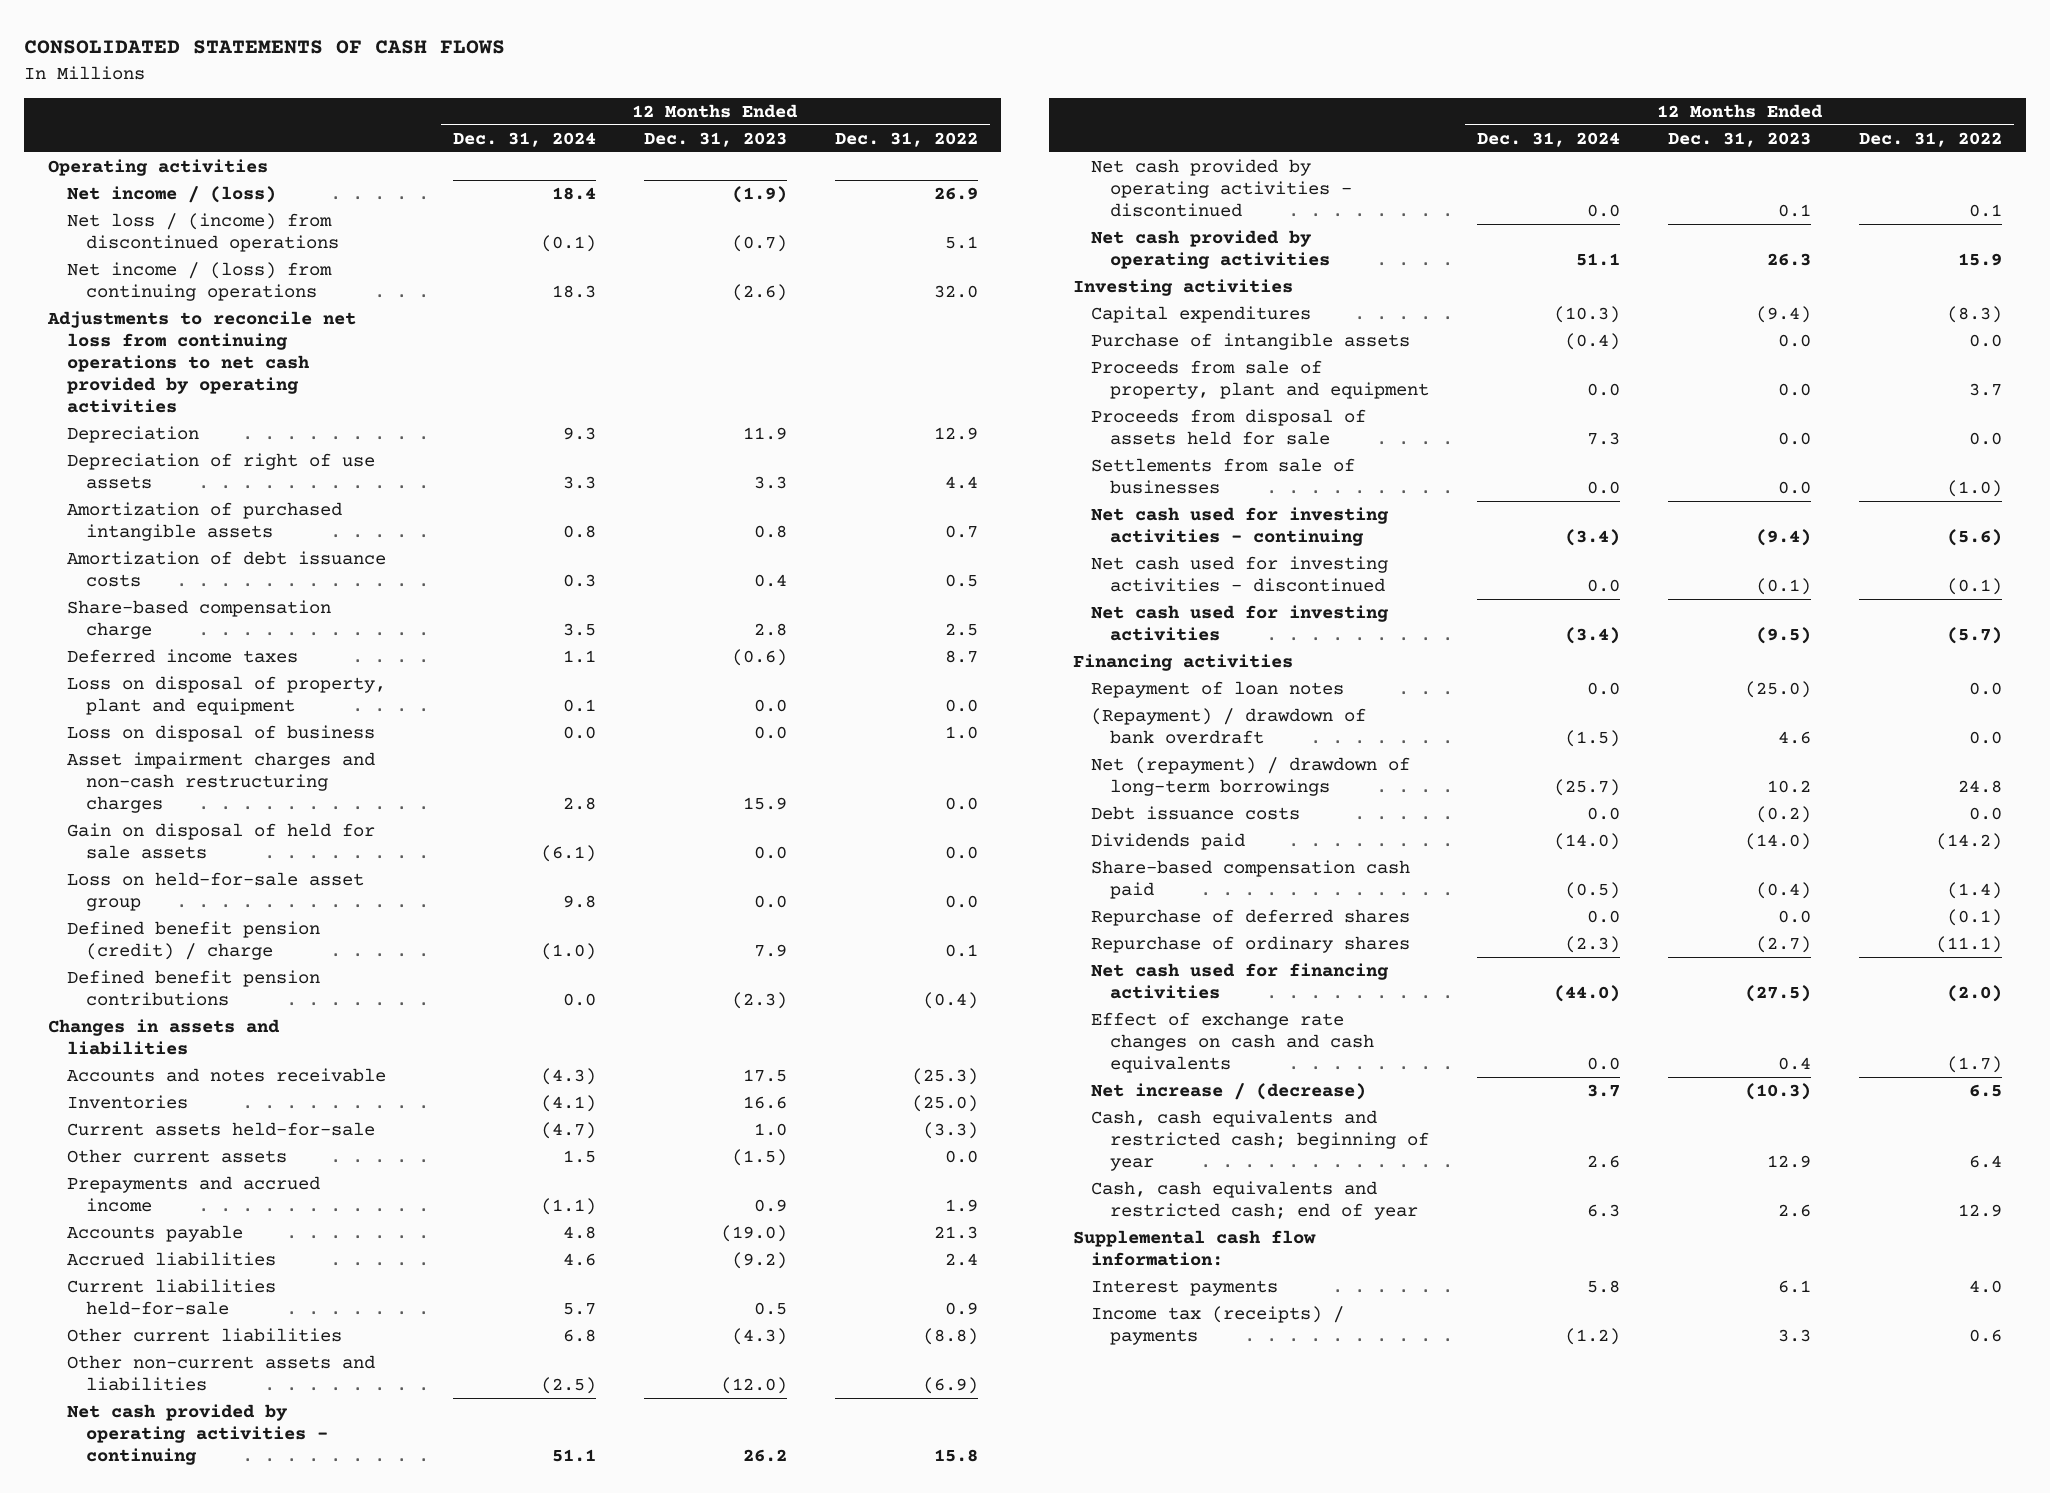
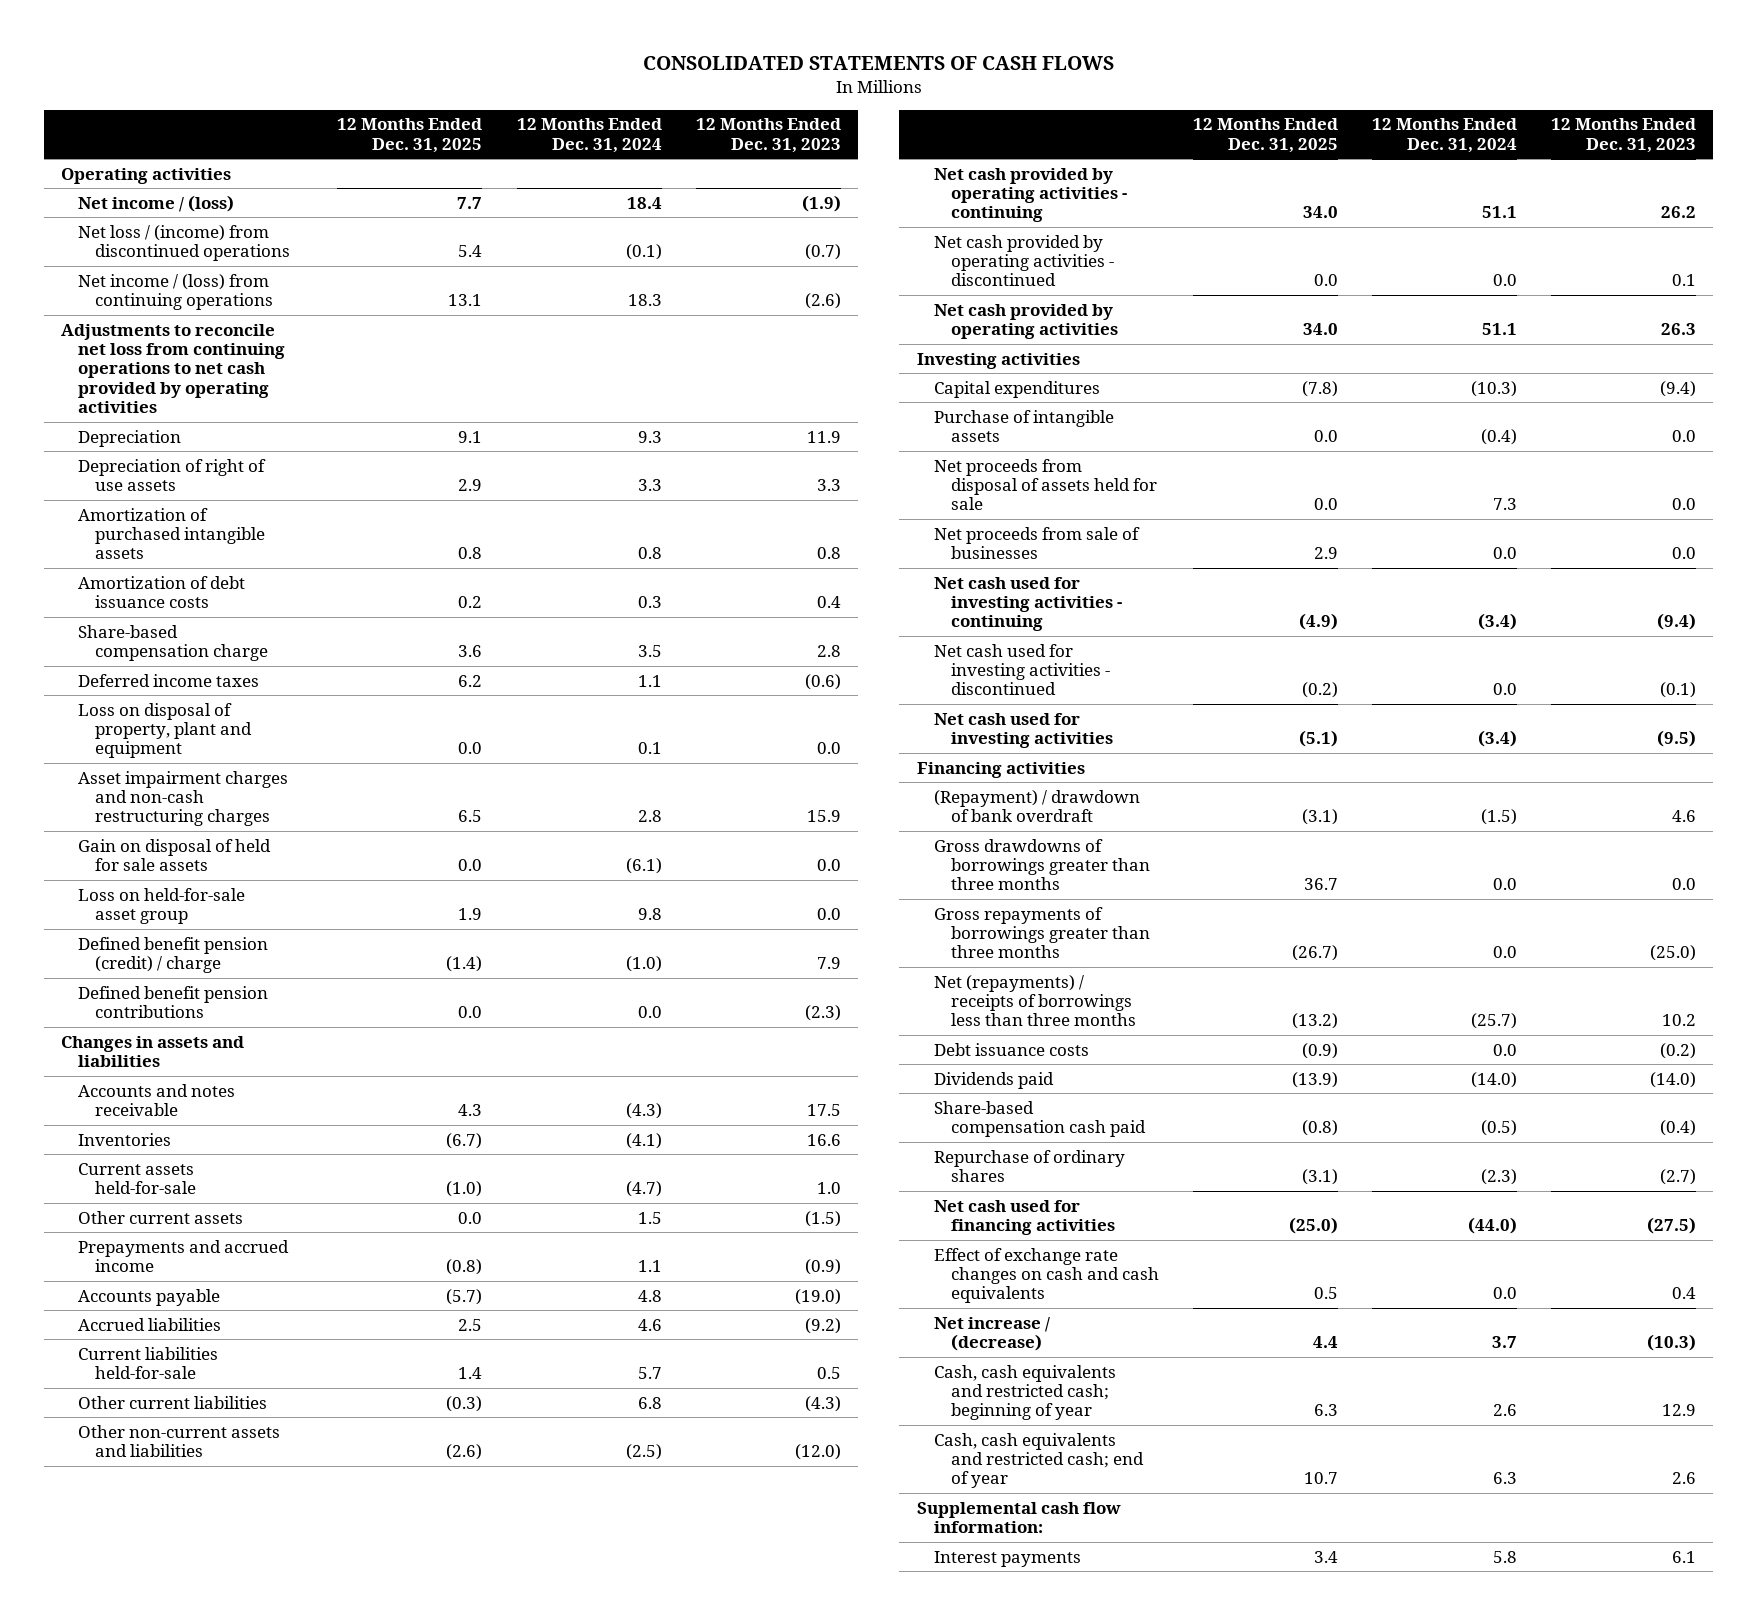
[834,131,978,147] Dec. 31, 2022 -> none
none -> [337,118,483,153] 12 Months Ended Dec. 31, 2025
[66,724,375,742] Loss on disposal of business -> none
[540,1197,596,1215] (1.1) -> [637,1259,662,1272] 1.1
[753,1198,787,1212] 0.9 -> [804,1258,841,1275] (0.9)
[1091,359,1430,399] Proceeds from sale of property, plant and equipment -> none
[1091,408,1367,445] Proceeds from disposal of assets held for sale -> [933,458,1157,511] Net proceeds from disposal of assets held for sale
[1091,457,1356,494] Settlements from sale of businesses -> [933,526,1140,559] Net proceeds from sale of businesses
[1091,680,1345,698] Repayment of loan notes -> none
none -> [933,838,1150,891] Gross drawdowns of borrowings greater than three months
none -> [933,906,1150,959] Gross repayments of borrowings greater than three months
[1091,756,1411,796] Net (repayment) / drawdown of long-term borrowings -> [933,974,1136,1027] Net (repayments) / receipts of borrowings less than three months
[1091,908,1411,926] Repurchase of deferred shares -> none
[1091,1305,1345,1345] Income tax (receipts) / payments -> none

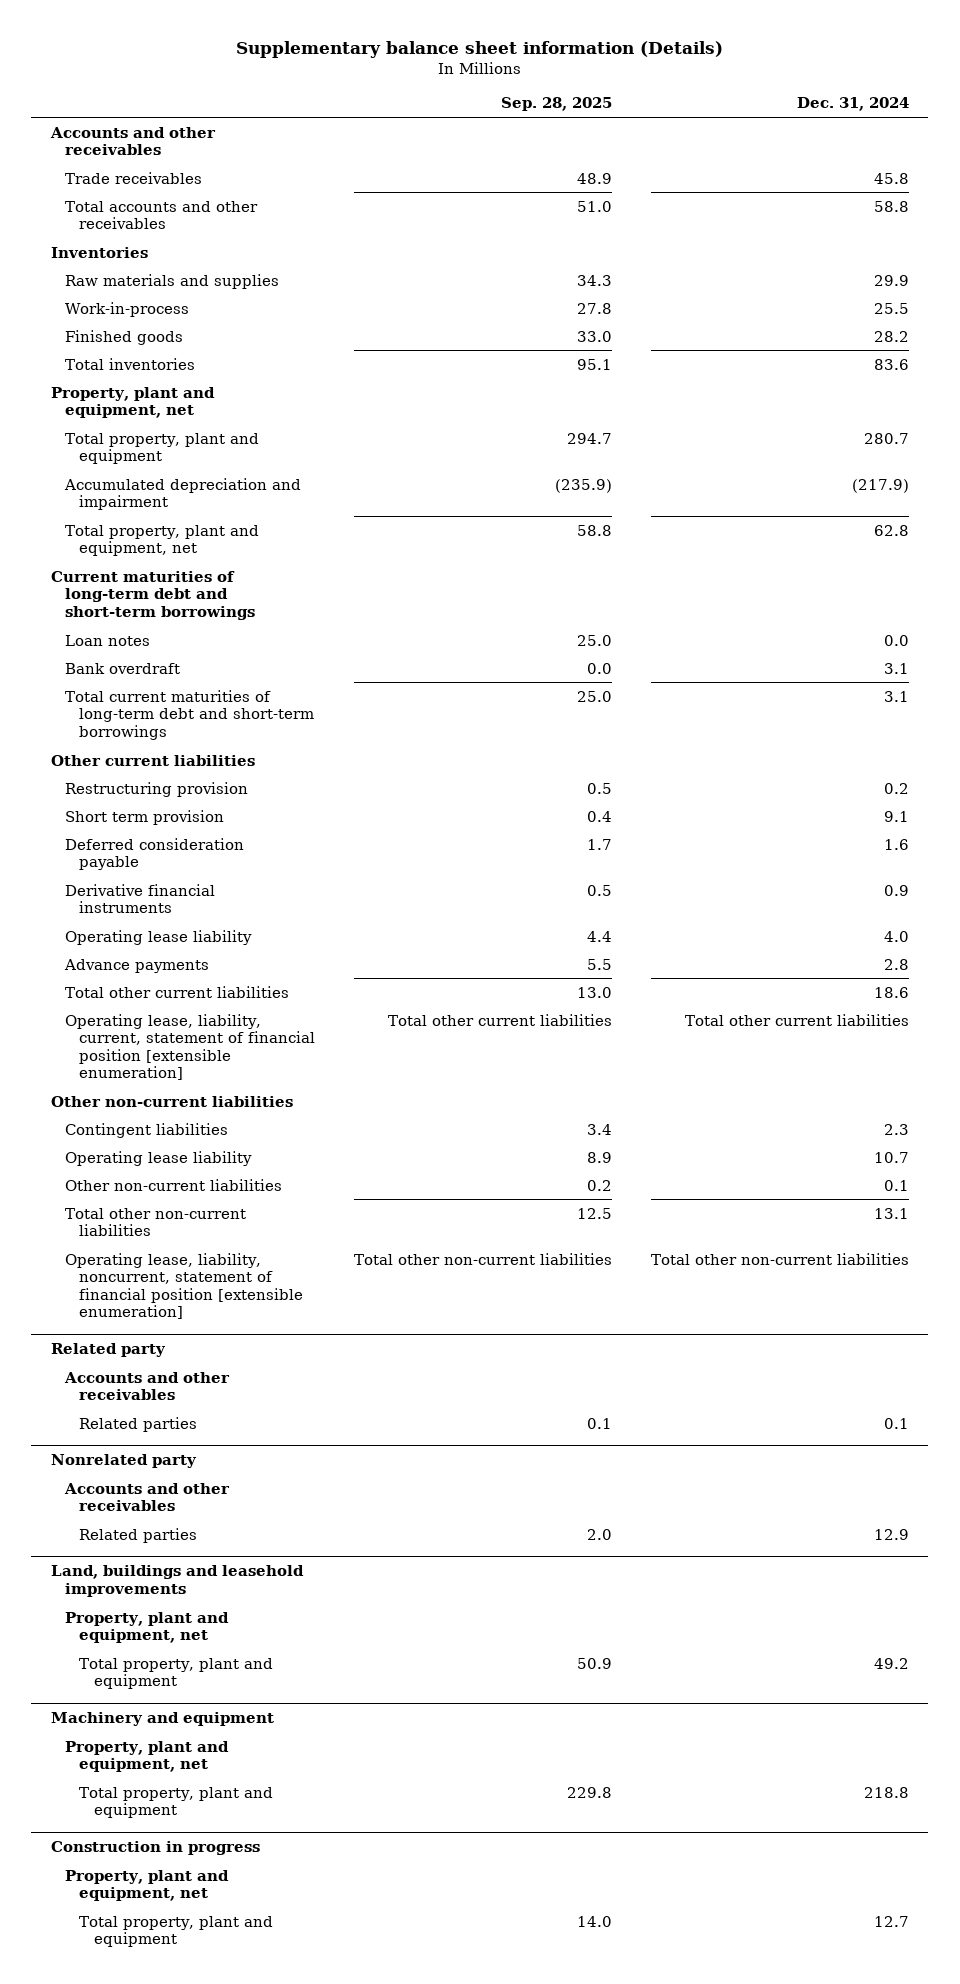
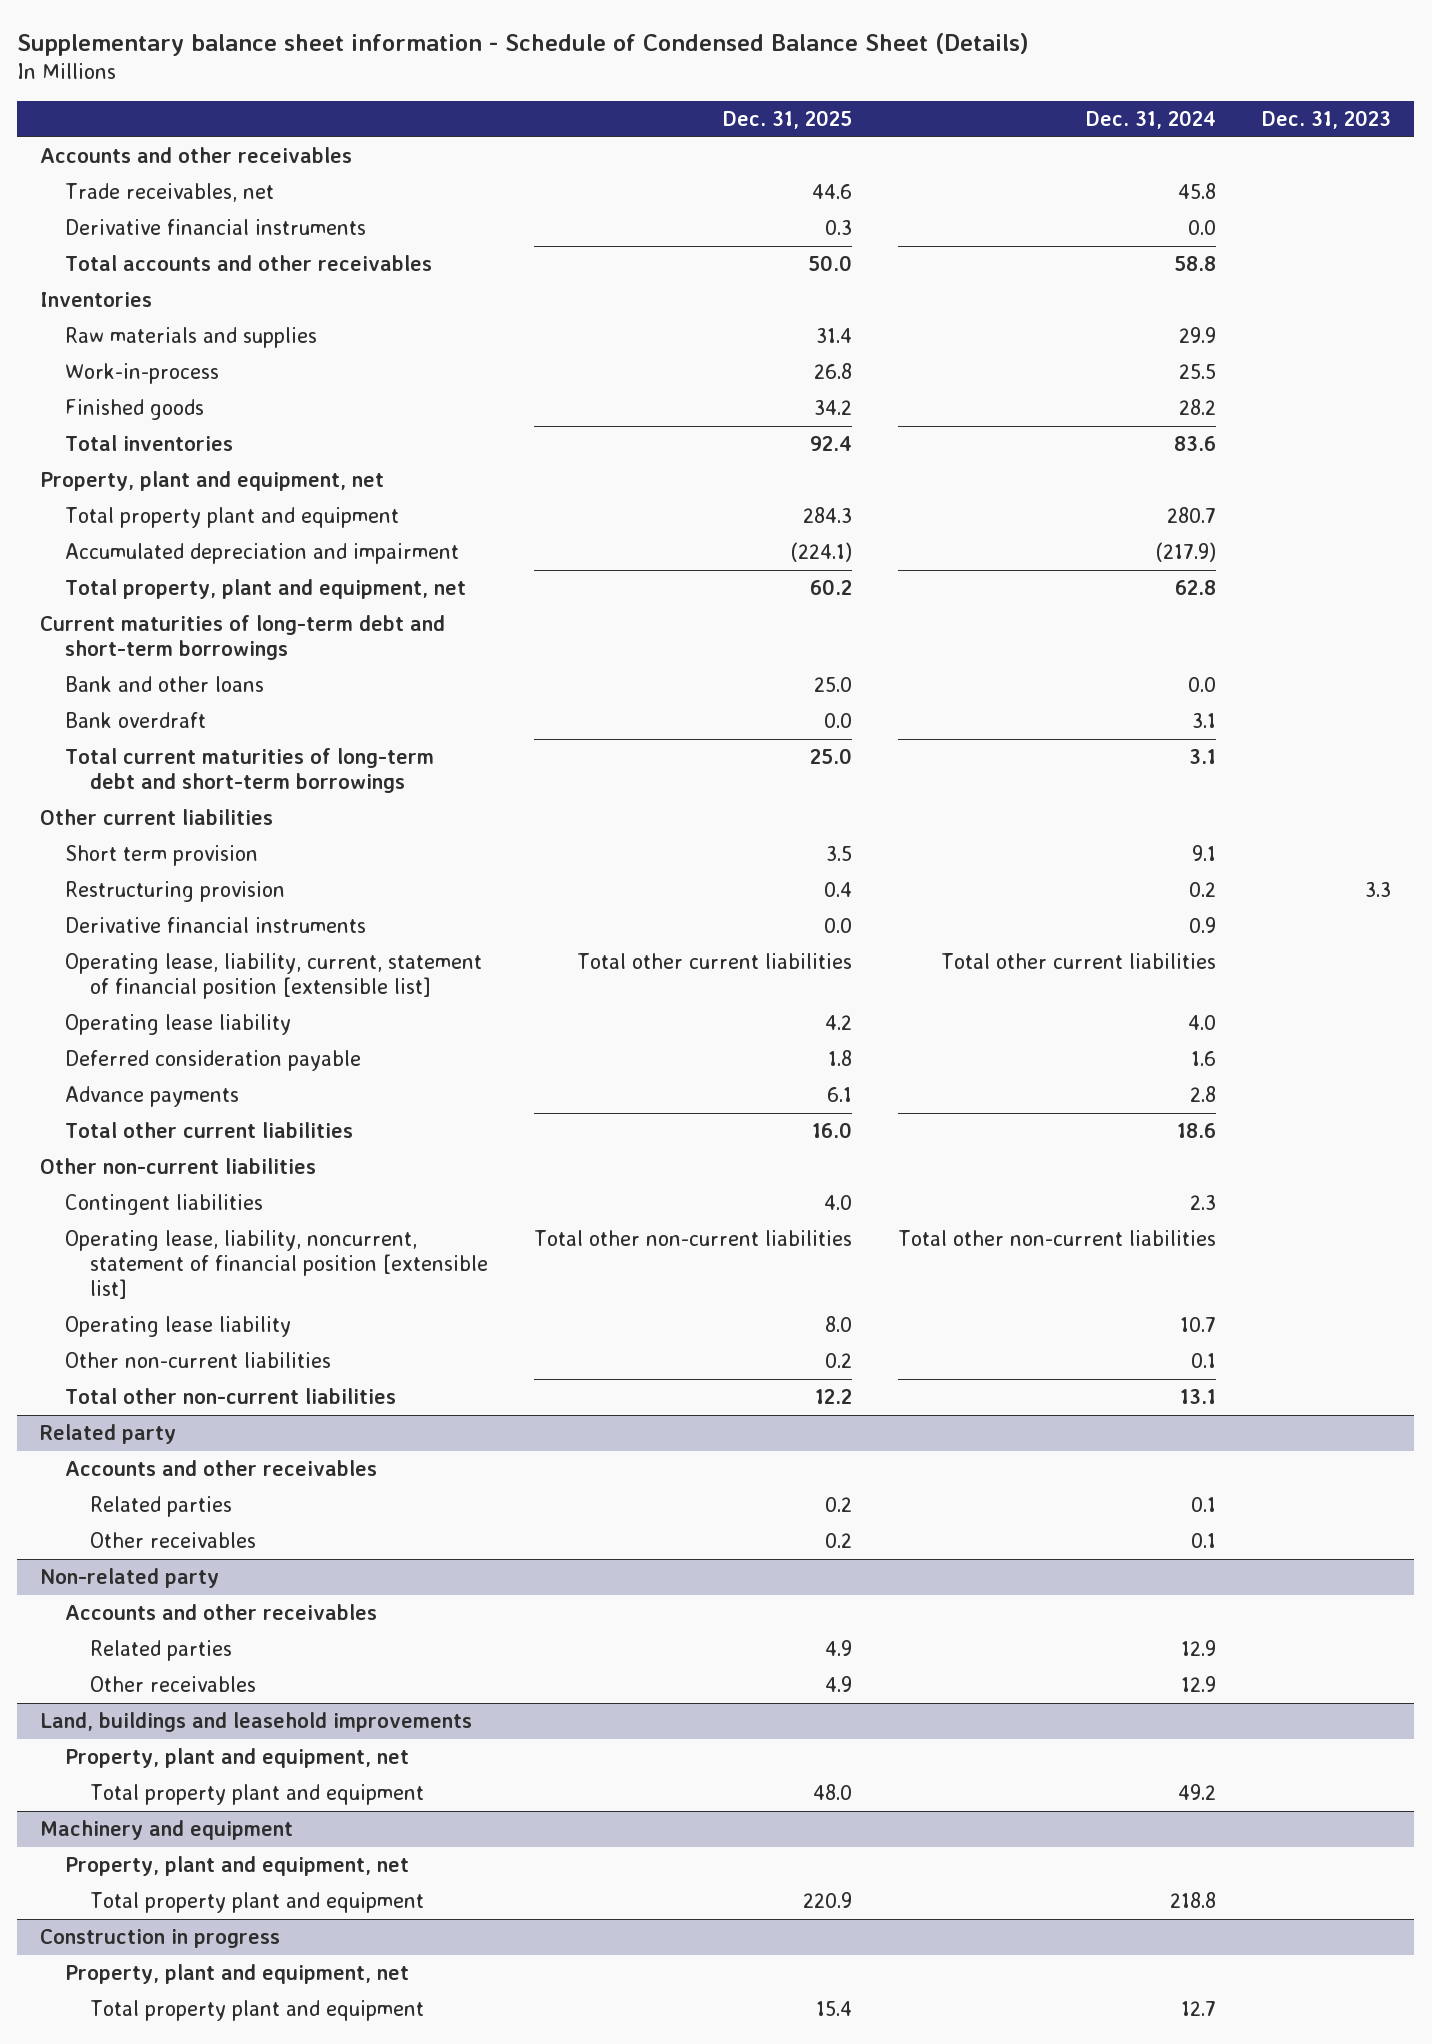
[235,41,723,59] Supplementary balance sheet information (Details) -> [17,32,1030,56] Supplementary balance sheet information - Schedule of Condensed Balance Sheet (Details)
[501,97,613,112] Sep. 28, 2025 -> none
none -> [722,109,852,129] Dec. 31, 2025
none -> [1262,109,1392,129] Dec. 31, 2023
[65,171,203,184] Trade receivables -> [65,183,275,203] Trade receivables, net
none -> [65,219,367,236] Derivative financial instruments
[65,432,260,465] Total property, plant and equipment -> [65,507,400,529] Total property plant and equipment
[65,634,151,646] Loan notes -> none
none -> [65,676,265,693] Bank and other loans
[65,781,249,797] Restructuring provision -> [65,881,286,903] Restructuring provision
none -> [65,953,483,1000] Operating lease, liability, current, statement of financial position [extensible list]
[65,837,245,871] Deferred consideration payable -> [65,1050,362,1072] Deferred consideration payable
[65,1013,316,1081] Operating lease, liability, current, statement of financial position [extensible enumeration] -> none
none -> [65,1230,488,1300] Operating lease, liability, noncurrent, statement of financial position [extensible list]
[65,1252,304,1320] Operating lease, liability, noncurrent, statement of financial position [extensible enumeration] -> none
none -> [89,1532,256,1549] Other receivables
[50,1454,197,1469] Nonrelated party -> [40,1568,220,1589] Non-related party
none -> [89,1676,256,1693] Other receivables
[79,1657,274,1690] Total property, plant and equipment -> [89,1784,424,1806] Total property plant and equipment
[79,1786,274,1819] Total property, plant and equipment -> [89,1892,424,1914] Total property plant and equipment
[79,1915,274,1948] Total property, plant and equipment -> [89,2000,424,2022] Total property plant and equipment

